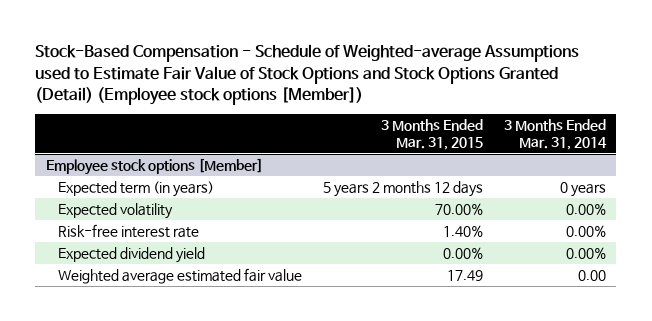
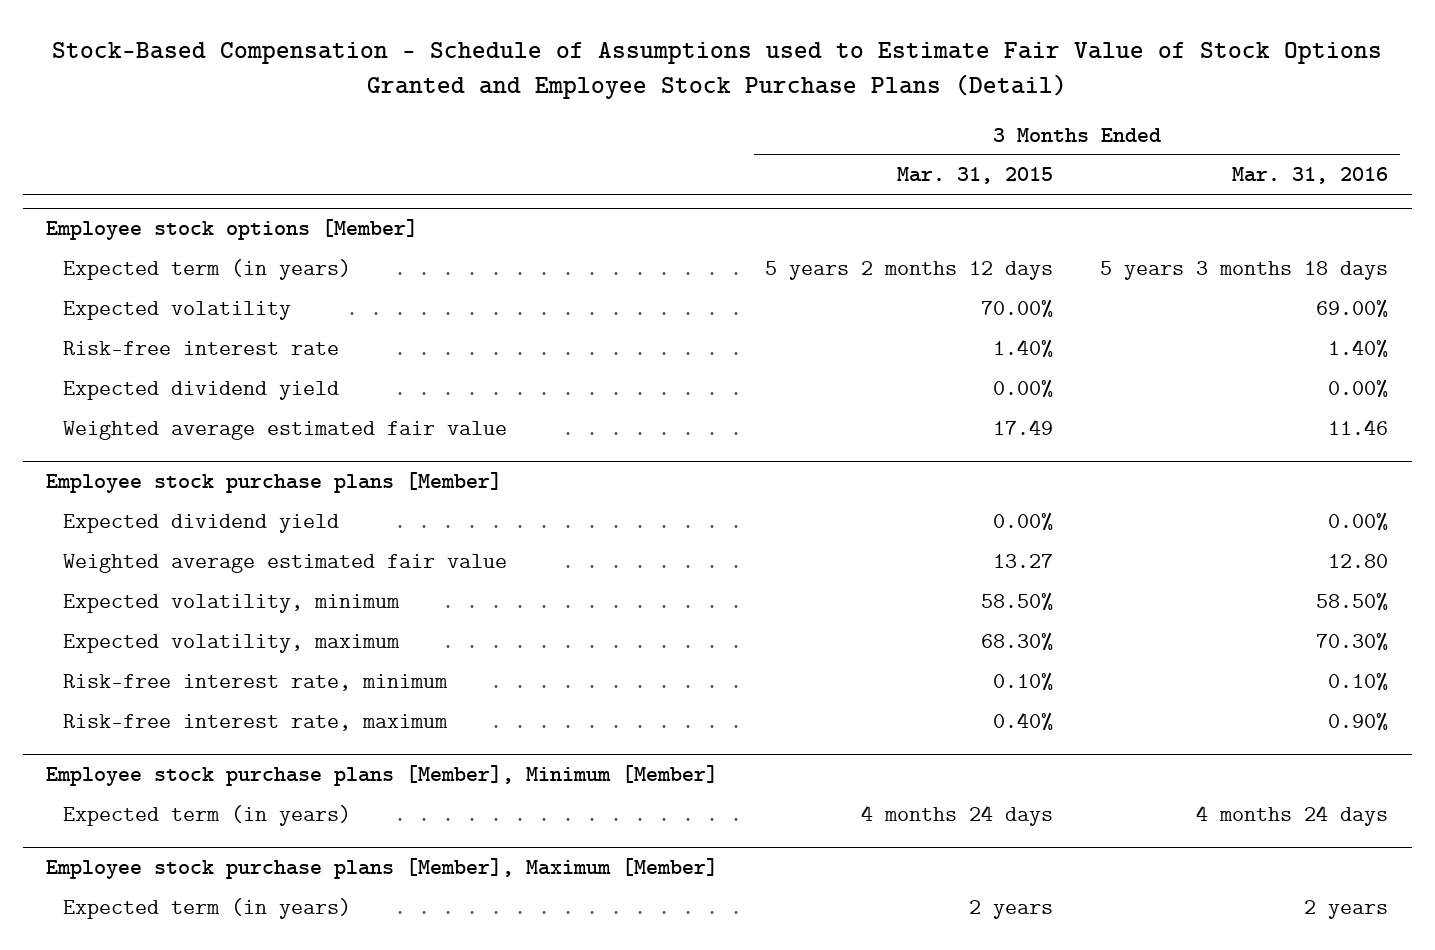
[35,43,580,106] Stock-Based Compensation - Schedule of Weighted-average Assumptions used to Estimate Fair Value of Stock Options and Stock Options Granted (Detail) (Employee stock options [Member]) -> [52,41,1383,99] Stock-Based Compensation - Schedule of Assumptions used to Estimate Fair Value of Stock Options Granted and Employee Stock Purchase Plans (Detail)
[503,119,607,150] 3 Months Ended Mar. 31, 2014 -> none
none -> [1232,167,1389,185] Mar. 31, 2016
none -> [46,472,503,494] Employee stock purchase plans [Member]
none -> [63,513,340,533] Expected dividend yield
none -> [63,553,508,573] Weighted average estimated fair value
none -> [63,593,401,613] Expected volatility, minimum
none -> [63,633,401,653] Expected volatility, maximum
none -> [63,673,449,691] Risk-free interest rate, minimum
none -> [63,713,449,731] Risk-free interest rate, maximum
none -> [46,765,719,787] Employee stock purchase plans [Member], Minimum [Member]
none -> [63,804,352,826] Expected term (in years)
none -> [46,858,719,880] Employee stock purchase plans [Member], Maximum [Member]
none -> [63,897,352,919] Expected term (in years)

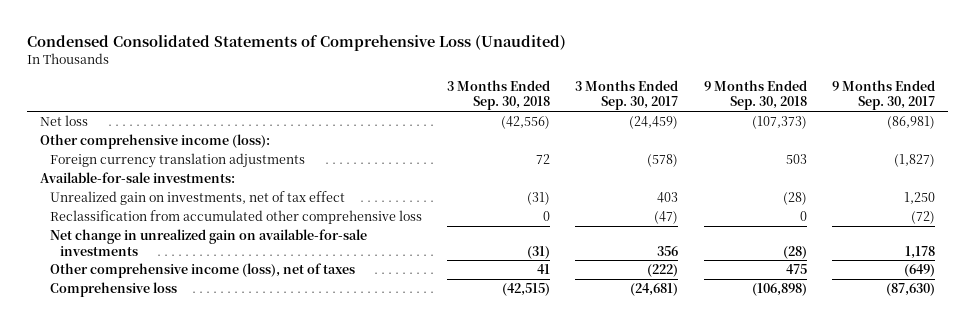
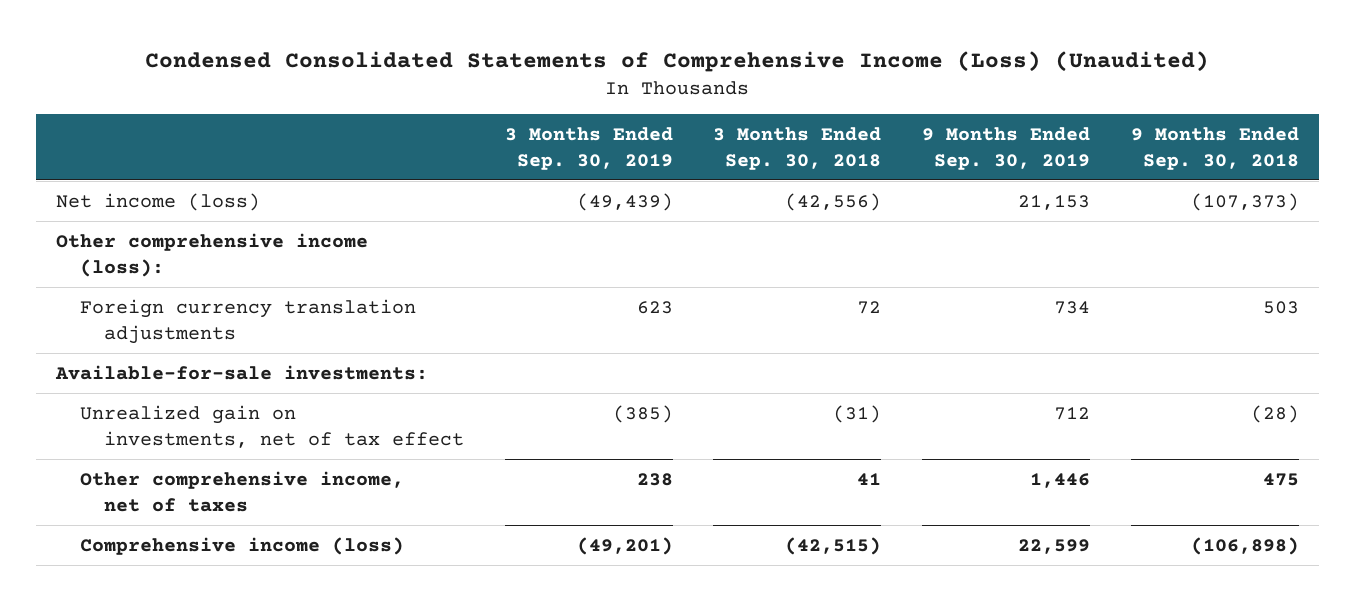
[27,34,567,51] Condensed Consolidated Statements of Comprehensive Loss (Unaudited) -> [145,50,1210,72] Condensed Consolidated Statements of Comprehensive Income (Loss) (Unaudited)
[575,79,679,111] 3 Months Ended Sep. 30, 2017 -> none
[832,79,936,111] 9 Months Ended Sep. 30, 2017 -> none
none -> [504,127,673,170] 3 Months Ended Sep. 30, 2019
none -> [922,127,1091,170] 9 Months Ended Sep. 30, 2019
[39,115,88,127] Net loss -> [55,192,260,211] Net income (loss)
[49,210,422,225] Reclassification from accumulated other comprehensive loss -> none
[49,229,367,256] Net change in unrealized gain on available-for-sale investments -> none
[49,263,355,279] Other comprehensive income (loss), net of taxes -> [79,470,404,512] Other comprehensive income, net of taxes
[49,282,177,298] Comprehensive loss -> [79,536,404,555] Comprehensive income (loss)

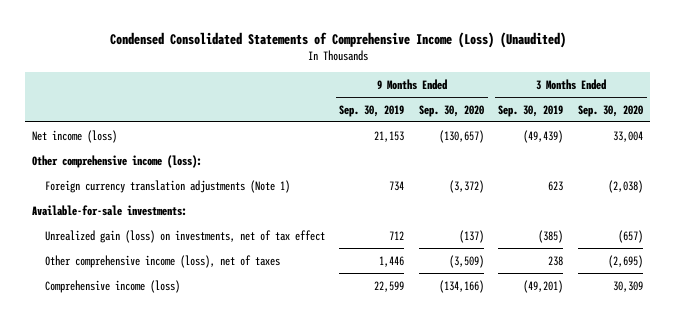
[713,127,882,170] 3 Months Ended Sep. 30, 2018 -> none
[1130,127,1299,170] 9 Months Ended Sep. 30, 2018 -> none
none -> [418,104,484,117] Sep. 30, 2020
none -> [577,104,643,117] Sep. 30, 2020
[79,298,416,344] Foreign currency translation adjustments -> [44,179,290,193] Foreign currency translation adjustments (Note 1)
[79,404,465,448] Unrealized gain on investments, net of tax effect -> [44,229,325,243] Unrealized gain (loss) on investments, net of tax effect
[79,470,404,512] Other comprehensive income, net of taxes -> [44,254,280,268] Other comprehensive income (loss), net of taxes

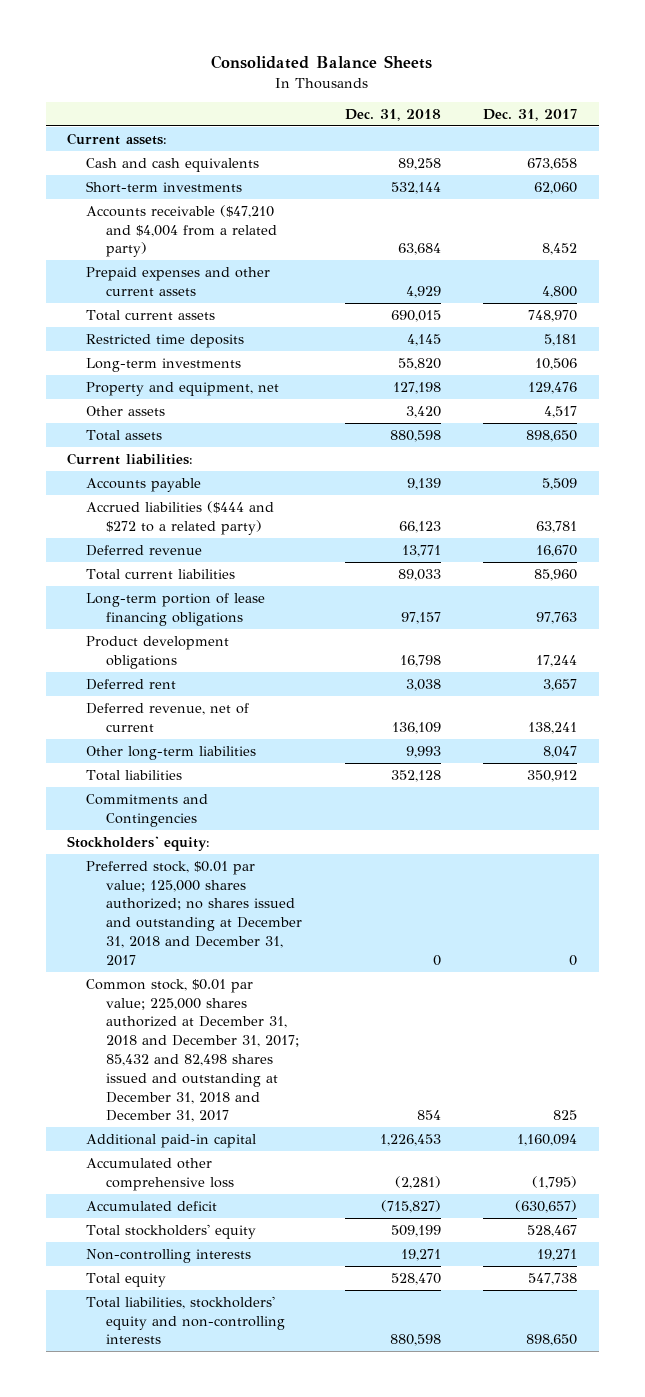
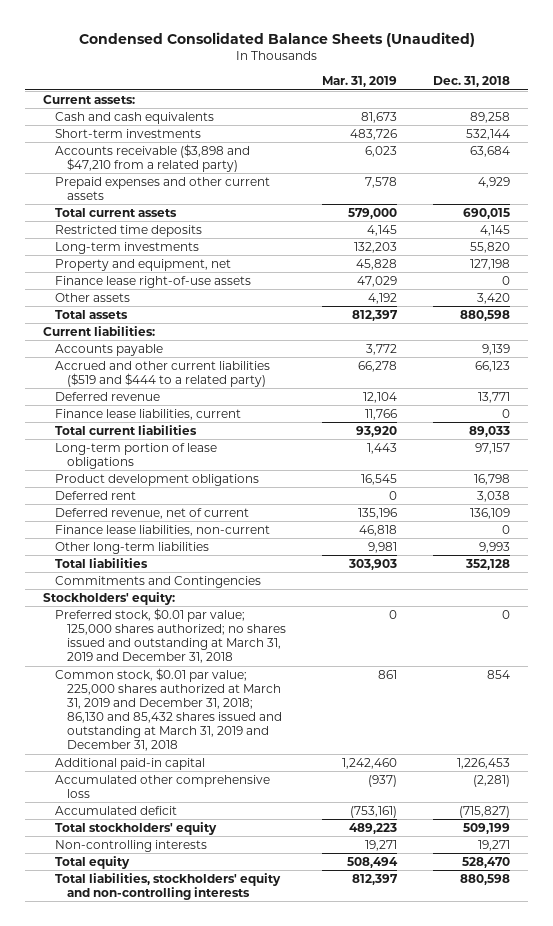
[211,55,433,70] Consolidated Balance Sheets -> [78,31,475,47] Condensed Consolidated Balance Sheets (Unaudited)
[483,109,578,122] Dec. 31, 2017 -> none
none -> [322,75,398,87] Mar. 31, 2019
[86,204,277,258] Accounts receivable ($47,210 and $4,004 from a related party) -> [55,143,251,172] Accounts receivable ($3,898 and $47,210 from a related party)
none -> [55,275,252,288] Finance lease right-of-use assets
[86,500,275,535] Accrued liabilities ($444 and $272 to a related party) -> [55,360,271,387] Accrued and other current liabilities ($519 and $444 to a related party)
none -> [55,408,242,420] Finance lease liabilities, current
[86,592,266,626] Long-term portion of lease financing obligations -> [55,442,218,469] Long-term portion of lease obligations
none -> [55,524,271,536] Finance lease liabilities, non-current
[86,860,302,966] Preferred stock, $0.01 par value; 125,000 shares authorized; no shares issued and outstanding at December 31, 2018 and December 31, 2017 -> [55,607,287,664] Preferred stock, $0.01 par value; 125,000 shares authorized; no shares issued and outstanding at March 31, 2019 and December 31, 2018
[86,978,299,1123] Common stock, $0.01 par value; 225,000 shares authorized at December 31, 2018 and December 31, 2017; 85,432 and 82,498 shares issued and outstanding at December 31, 2018 and December 31, 2017 -> [55,667,283,752] Common stock, $0.01 par value; 225,000 shares authorized at March 31, 2019 and December 31, 2018; 86,130 and 85,432 shares issued and outstanding at March 31, 2019 and December 31, 2018

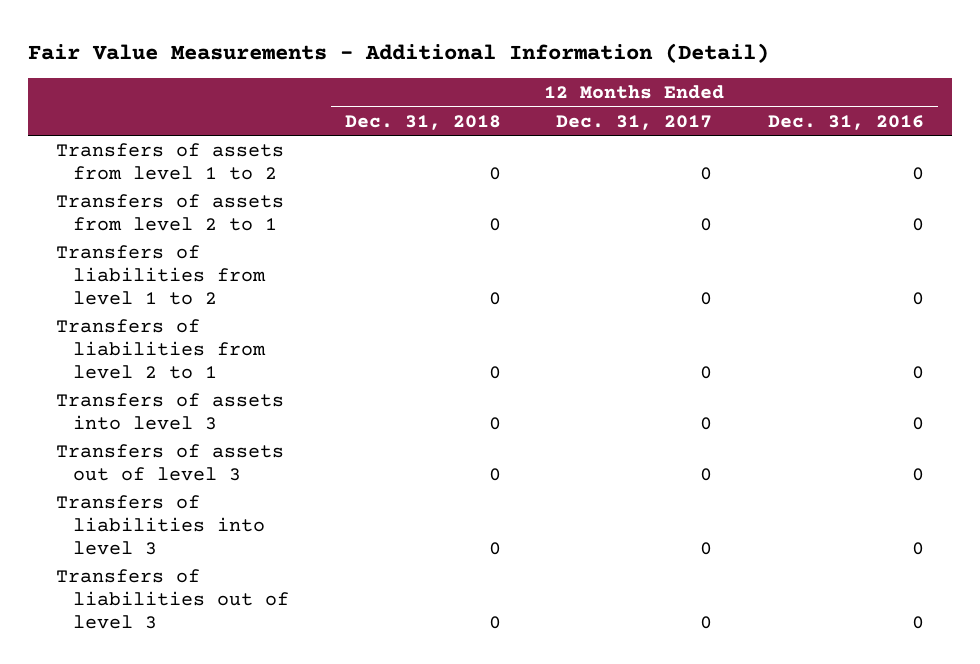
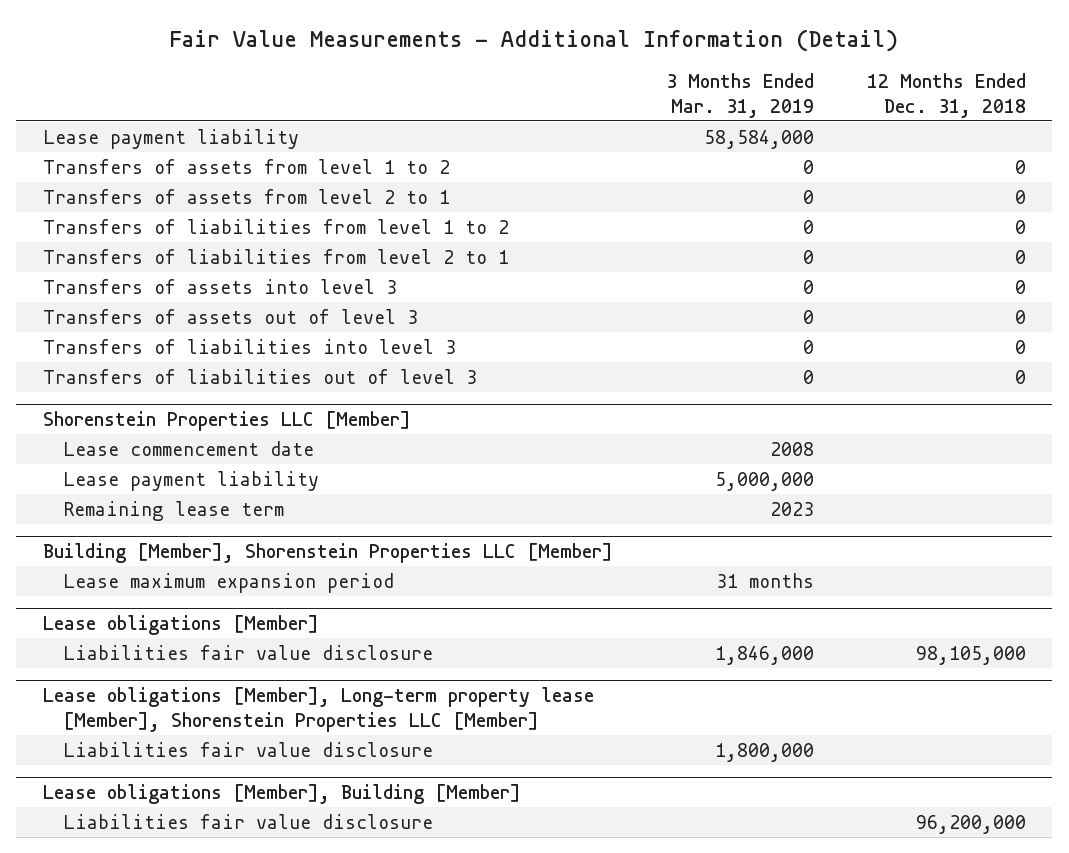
[556,114,713,130] Dec. 31, 2017 -> none
[768,114,925,130] Dec. 31, 2016 -> none
none -> [665,72,814,118] 3 Months Ended Mar. 31, 2019
none -> [42,128,299,149] Lease payment liability
none -> [42,411,411,432] Shorenstein Properties LLC [Member]
none -> [63,440,315,456] Lease commencement date
none -> [63,470,320,491] Lease payment liability
none -> [63,500,285,521] Remaining lease term
none -> [42,543,613,564] Building [Member], Shorenstein Properties LLC [Member]
none -> [63,572,395,593] Lease maximum expansion period
none -> [42,615,319,636] Lease obligations [Member]
none -> [63,644,434,660] Liabilities fair value disclosure
none -> [42,687,594,733] Lease obligations [Member], Long-term property lease [Member], Shorenstein Properties LLC [Member]
none -> [63,741,434,757] Liabilities fair value disclosure
none -> [42,784,521,805] Lease obligations [Member], Building [Member]
none -> [63,813,434,829] Liabilities fair value disclosure

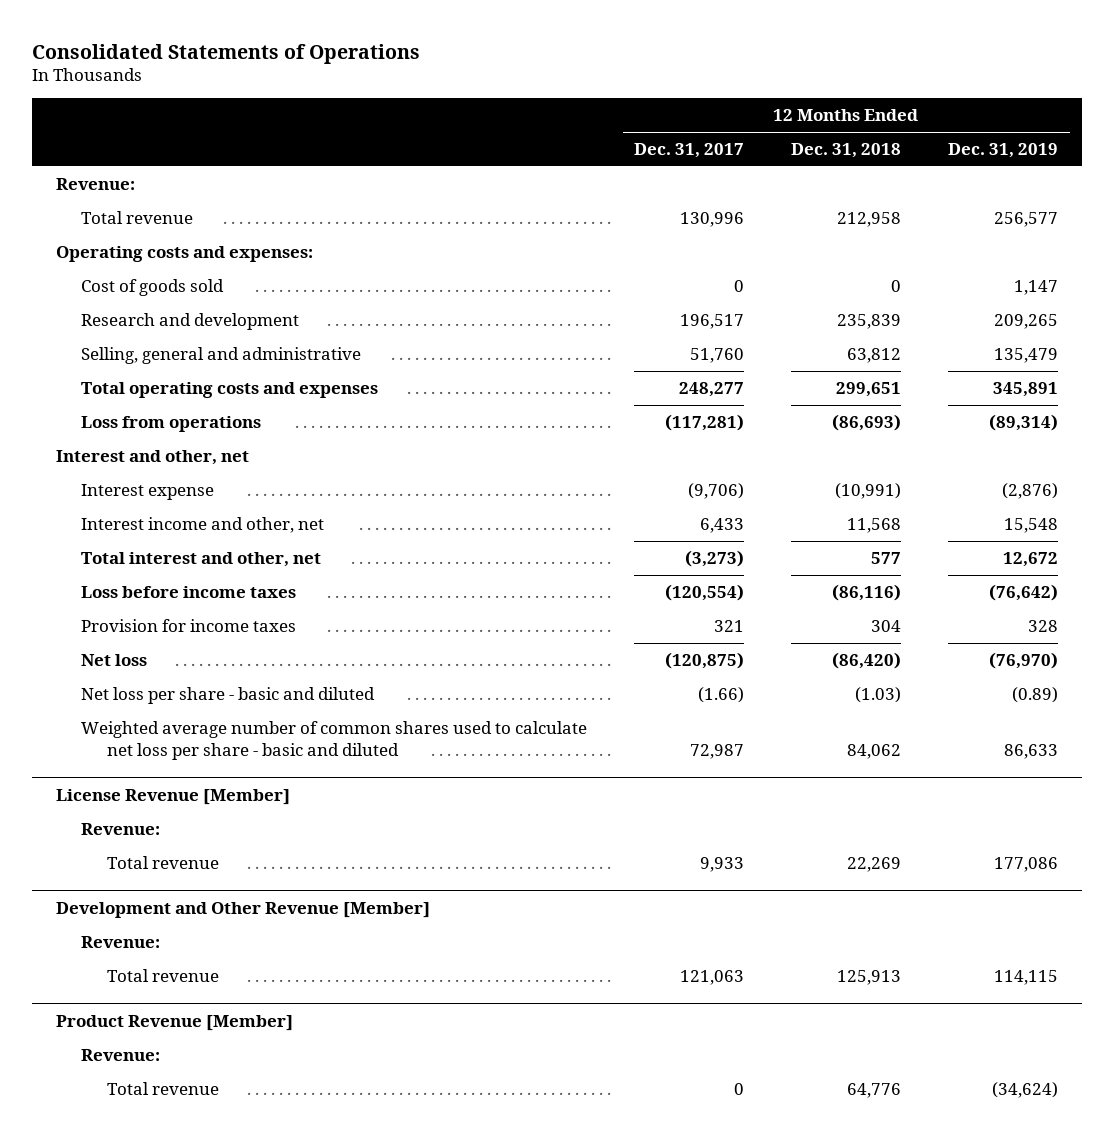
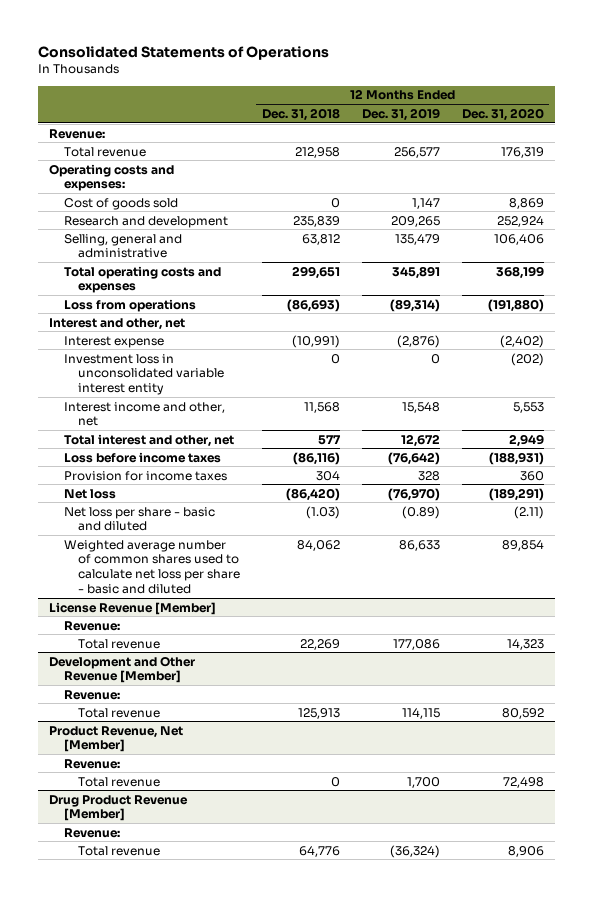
[634,143,745,159] Dec. 31, 2017 -> none
none -> [461,107,544,121] Dec. 31, 2020
none -> [63,353,224,396] Investment loss in unconsolidated variable interest entity
[55,1014,293,1031] Product Revenue [Member] -> [49,725,184,753] Product Revenue, Net [Member]
[847,1083,902,1099] 64,776 -> [330,776,340,787] 0
[992,1082,1059,1099] (34,624) -> [406,776,440,788] 1,700
none -> [49,794,189,822] Drug Product Revenue [Member]
none -> [63,827,120,838] Revenue:
none -> [77,845,160,856] Total revenue

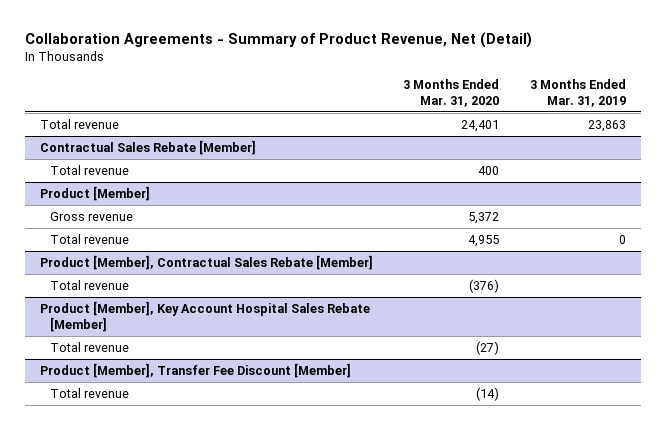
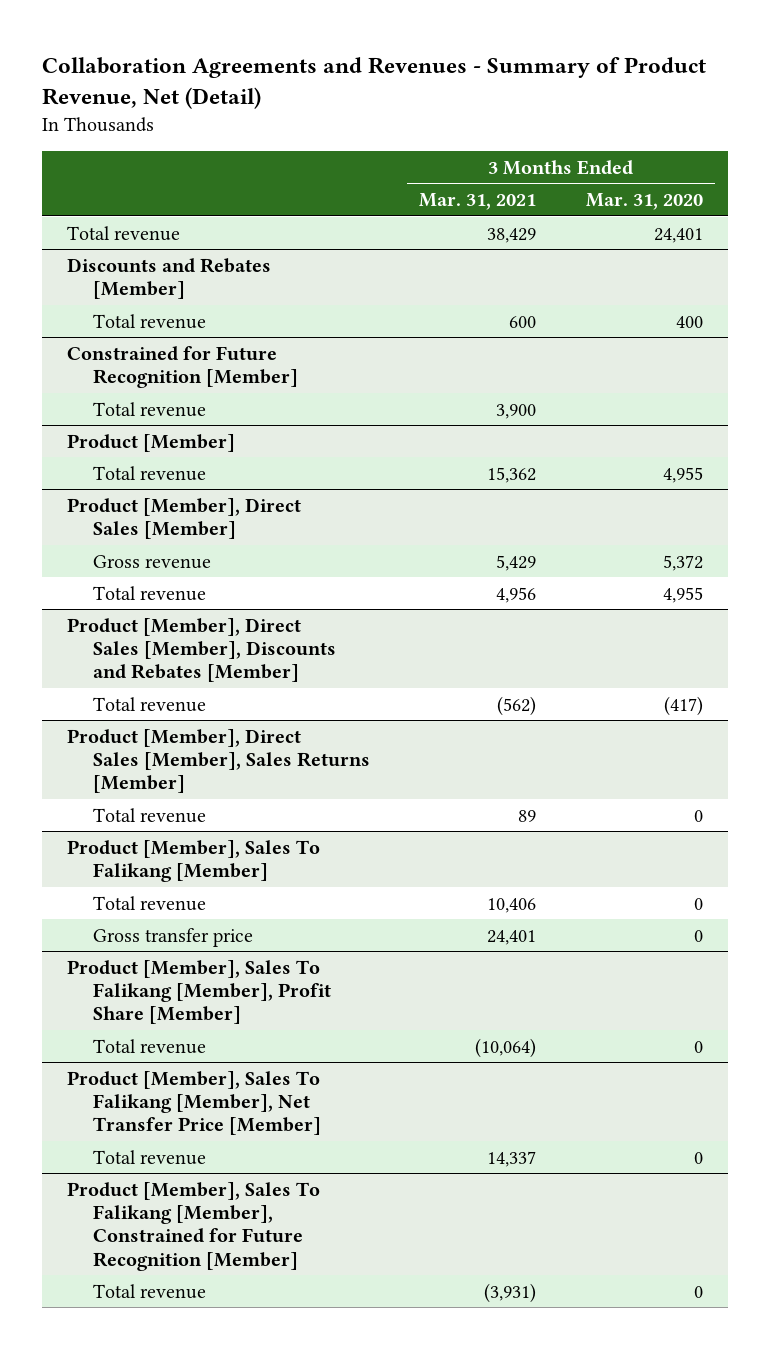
[24,31,532,48] Collaboration Agreements - Summary of Product Revenue, Net (Detail) -> [42,57,707,110] Collaboration Agreements and Revenues - Summary of Product Revenue, Net (Detail)
[529,78,626,107] 3 Months Ended Mar. 31, 2019 -> none
none -> [419,193,537,211] Mar. 31, 2021
[39,139,256,155] Contractual Sales Rebate [Member] -> none
none -> [66,257,271,300] Discounts and Rebates [Member]
none -> [66,345,298,389] Constrained for Future Recognition [Member]
none -> [92,401,206,417] Total revenue
none -> [92,465,206,481] Total revenue
none -> [66,497,301,540] Product [Member], Direct Sales [Member]
[39,254,373,270] Product [Member], Contractual Sales Rebate [Member] -> none
[39,300,370,332] Product [Member], Key Account Hospital Sales Rebate [Member] -> none
[39,362,351,378] Product [Member], Transfer Fee Discount [Member] -> none
none -> [66,617,336,683] Product [Member], Direct Sales [Member], Discounts and Rebates [Member]
[469,278,500,293] (376) -> [664,695,704,716] (417)
none -> [66,728,370,794] Product [Member], Direct Sales [Member], Sales Returns [Member]
[476,340,500,355] (27) -> [694,809,704,822] 0
none -> [66,839,320,883] Product [Member], Sales To Falikang [Member]
[476,386,500,401] (14) -> [694,897,704,910] 0
none -> [92,927,253,947] Gross transfer price
none -> [66,959,331,1025] Product [Member], Sales To Falikang [Member], Profit Share [Member]
none -> [92,1038,206,1054] Total revenue
none -> [66,1070,321,1136] Product [Member], Sales To Falikang [Member], Net Transfer Price [Member]
none -> [92,1149,206,1165] Total revenue
none -> [66,1181,320,1271] Product [Member], Sales To Falikang [Member], Constrained for Future Recognition [Member]
none -> [92,1283,206,1299] Total revenue

